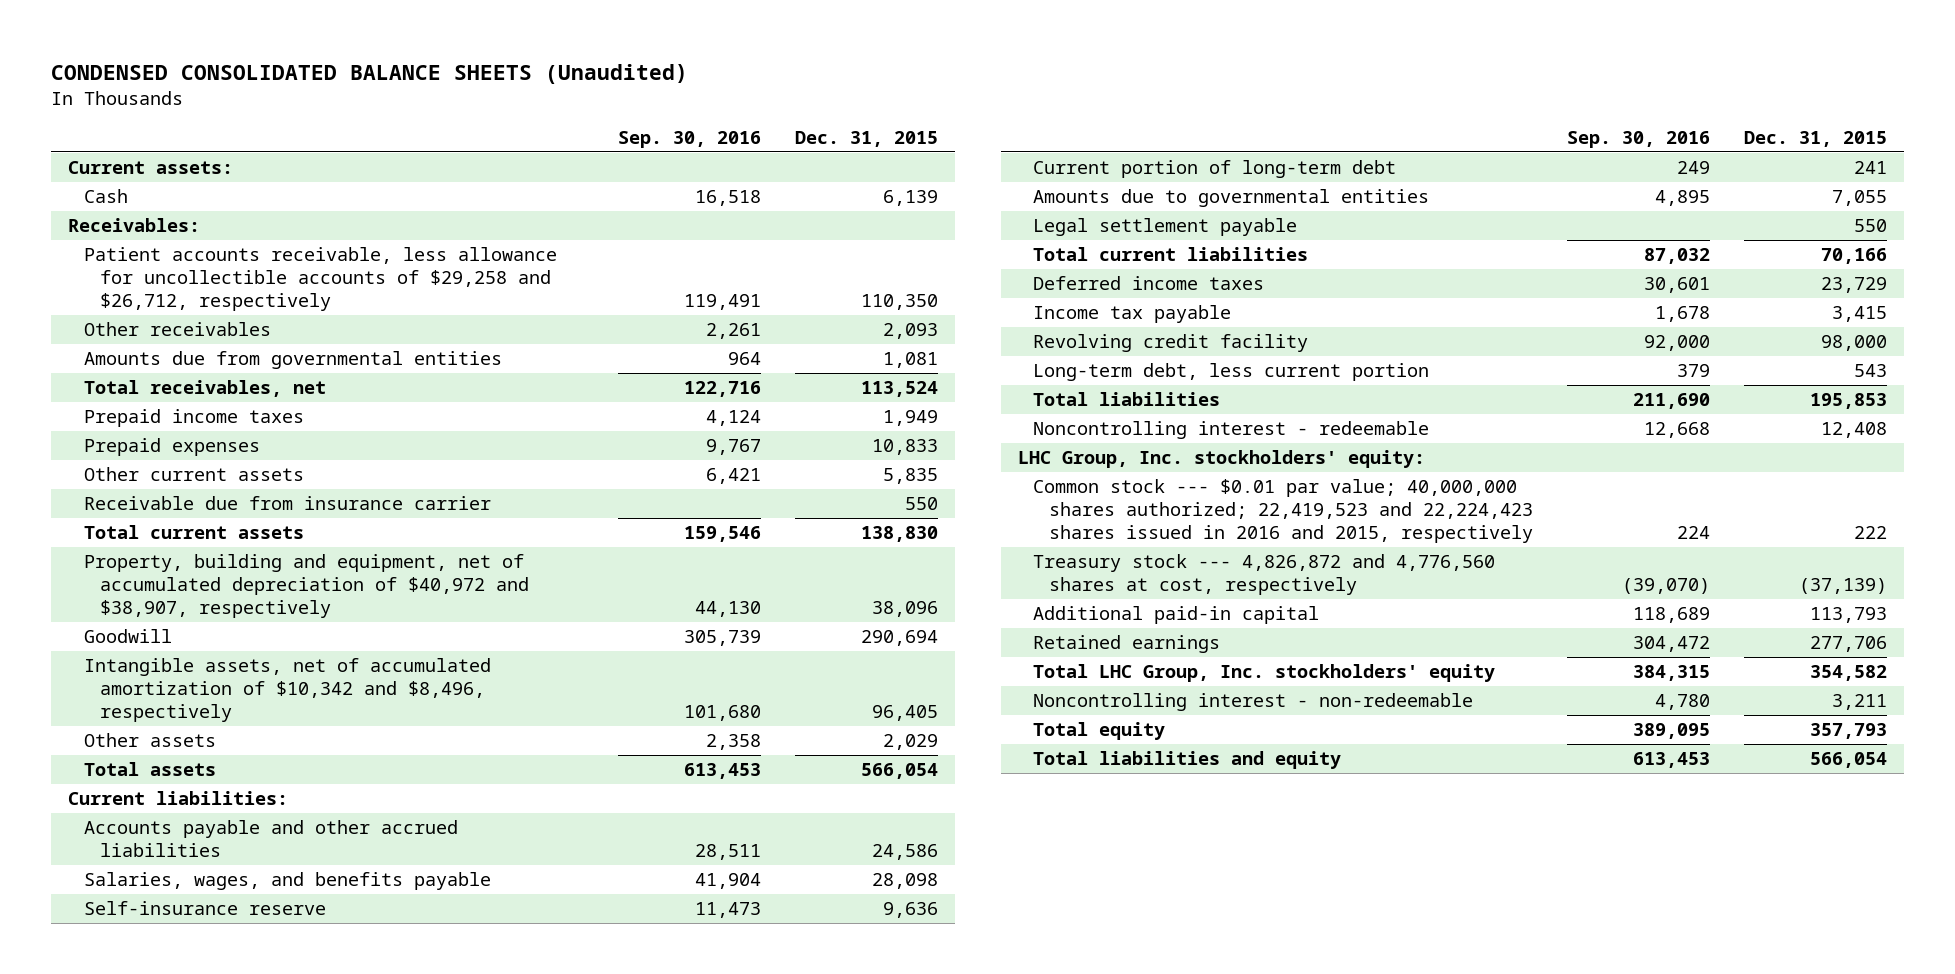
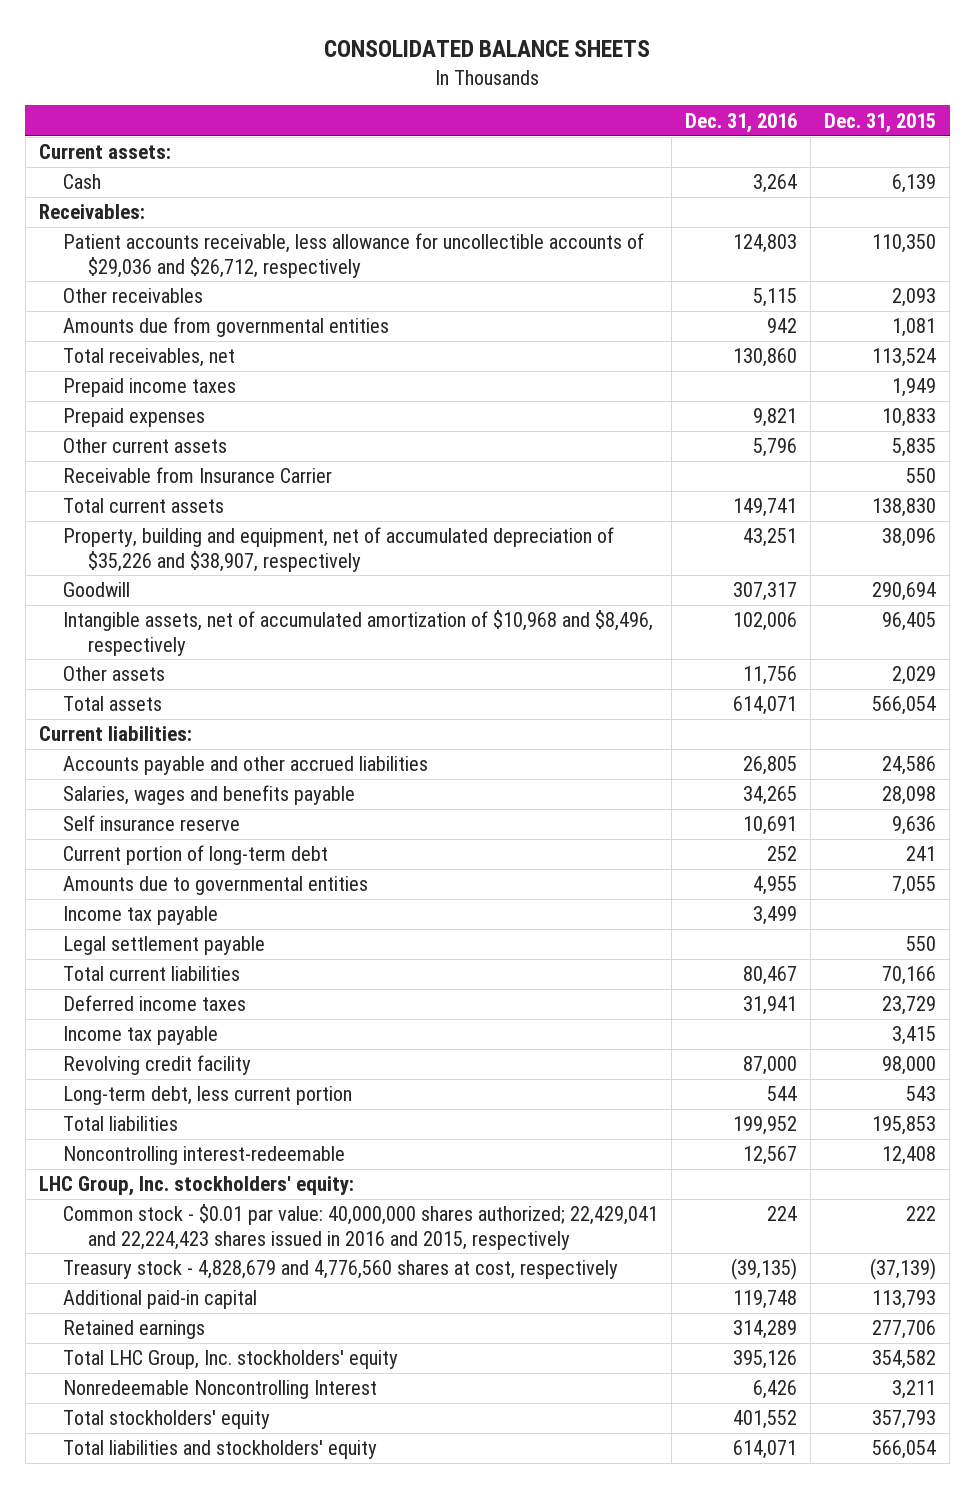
[51,63,689,84] CONDENSED CONSOLIDATED BALANCE SHEETS (Unaudited) -> [324,40,651,58] CONSOLIDATED BALANCE SHEETS
[617,130,761,148] Sep. 30, 2016 -> none
none -> [685,112,798,133] Dec. 31, 2016
[83,246,557,312] Patient accounts receivable, less allowance for uncollectible accounts of $29,258 and $26,712, respectively -> [63,233,645,278] Patient accounts receivable, less allowance for uncollectible accounts of $29,036 and $26,712, respectively
[83,495,491,510] Receivable due from insurance carrier -> [63,467,333,484] Receivable from Insurance Carrier
[83,553,529,619] Property, building and equipment, net of accumulated depreciation of $40,972 and $38,907, respectively -> [63,527,615,572] Property, building and equipment, net of accumulated depreciation of $35,226 and $38,907, respectively
[83,657,491,723] Intangible assets, net of accumulated amortization of $10,342 and $8,496, respectively -> [63,610,654,656] Intangible assets, net of accumulated amortization of $10,968 and $8,496, respectively
[83,871,491,890] Salaries, wages, and benefits payable -> [63,785,356,806] Salaries, wages and benefits payable
[83,900,326,915] Self-insurance reserve -> [63,815,241,832] Self insurance reserve
none -> [63,906,219,926] Income tax payable
[1033,420,1430,439] Noncontrolling interest - redeemable -> [63,1146,346,1166] Noncontrolling interest-redeemable
[1033,478,1533,544] Common stock --- $0.01 par value; 40,000,000 shares authorized; 22,419,523 and 22,224,423 shares issued in 2016 and 2015, respectively -> [63,1204,659,1250] Common stock - $0.01 par value: 40,000,000 shares authorized; 22,429,041 and 22,224,423 shares issued in 2016 and 2015, respectively
[1033,553,1496,595] Treasury stock --- 4,826,872 and 4,776,560 shares at cost, respectively -> [63,1260,619,1280] Treasury stock - 4,828,679 and 4,776,560 shares at cost, respectively
[1033,692,1474,711] Noncontrolling interest - non-redeemable -> [63,1380,378,1400] Nonredeemable Noncontrolling Interest
[1033,721,1166,740] Total equity -> [63,1410,271,1430] Total stockholders' equity
[1033,750,1342,769] Total liabilities and equity -> [63,1440,378,1460] Total liabilities and stockholders' equity

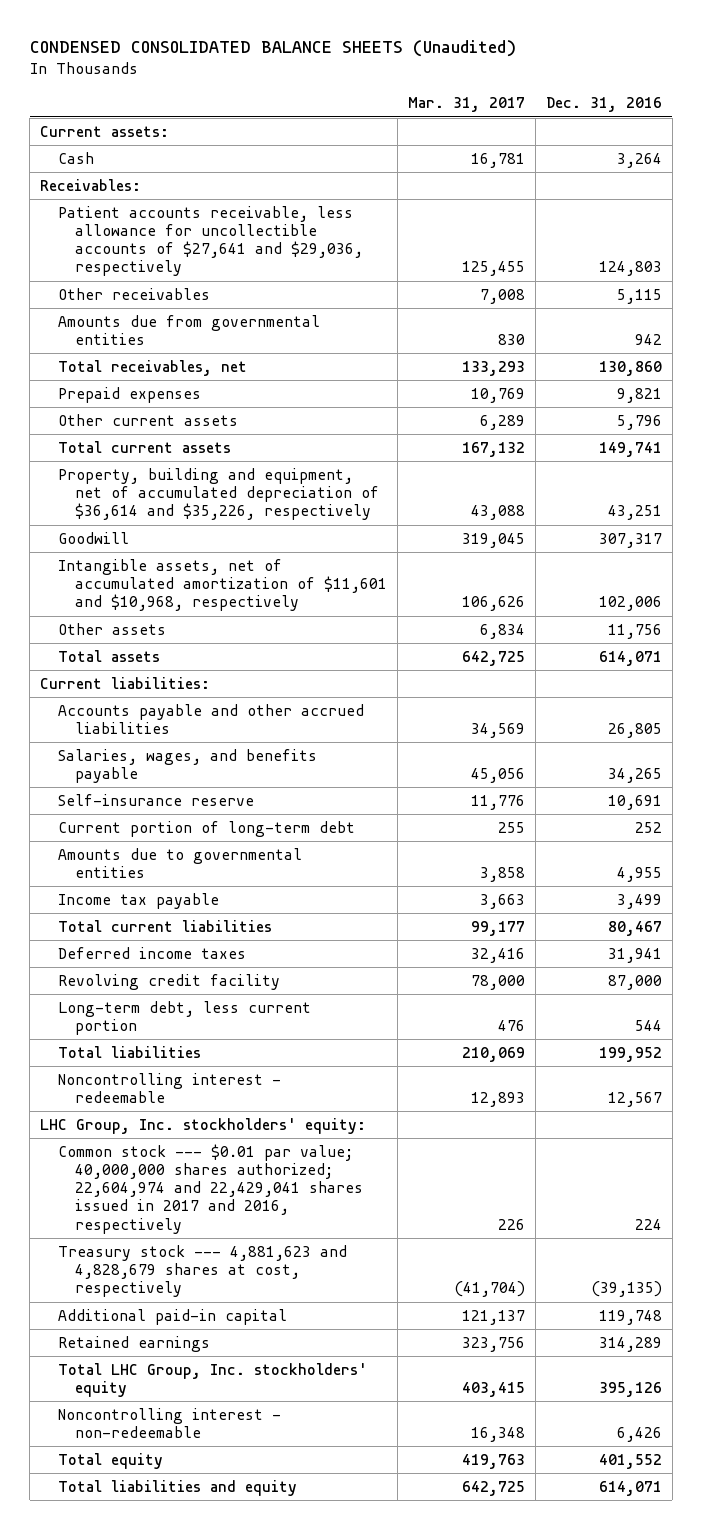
[324,40,651,58] CONSOLIDATED BALANCE SHEETS -> [29,40,516,58] CONDENSED CONSOLIDATED BALANCE SHEETS (Unaudited)
[824,112,937,133] Dec. 31, 2015 -> none
none -> [408,97,526,113] Mar. 31, 2017
[63,233,645,278] Patient accounts receivable, less allowance for uncollectible accounts of $29,036 and $26,712, respectively -> [57,205,364,277] Patient accounts receivable, less allowance for uncollectible accounts of $27,641 and $29,036, respectively
[63,378,237,398] Prepaid income taxes -> none
[63,467,333,484] Receivable from Insurance Carrier -> none
[63,527,615,572] Property, building and equipment, net of accumulated depreciation of $35,226 and $38,907, respectively -> [57,467,380,521] Property, building and equipment, net of accumulated depreciation of $36,614 and $35,226, respectively
[63,610,654,656] Intangible assets, net of accumulated amortization of $10,968 and $8,496, respectively -> [57,558,388,612] Intangible assets, net of accumulated amortization of $11,601 and $10,968, respectively
[63,785,356,806] Salaries, wages and benefits payable -> [57,748,317,784] Salaries, wages, and benefits payable
[63,815,241,832] Self insurance reserve -> [57,793,254,806] Self-insurance reserve
[63,936,266,956] Legal settlement payable -> none
[63,1026,219,1046] Income tax payable -> none
[63,1146,346,1166] Noncontrolling interest-redeemable -> [57,1072,281,1104] Noncontrolling interest - redeemable
[63,1204,659,1250] Common stock - $0.01 par value: 40,000,000 shares authorized; 22,429,041 and 22,224,423 shares issued in 2016 and 2015, respectively -> [57,1143,364,1234] Common stock --- $0.01 par value; 40,000,000 shares authorized; 22,604,974 and 22,429,041 shares issued in 2017 and 2016, respectively
[63,1260,619,1280] Treasury stock - 4,828,679 and 4,776,560 shares at cost, respectively -> [57,1244,347,1298] Treasury stock --- 4,881,623 and 4,828,679 shares at cost, respectively
[63,1380,378,1400] Nonredeemable Noncontrolling Interest -> [57,1407,281,1439] Noncontrolling interest - non-redeemable
[63,1410,271,1430] Total stockholders' equity -> [57,1452,163,1469] Total equity
[63,1440,378,1460] Total liabilities and stockholders' equity -> [57,1479,297,1496] Total liabilities and equity

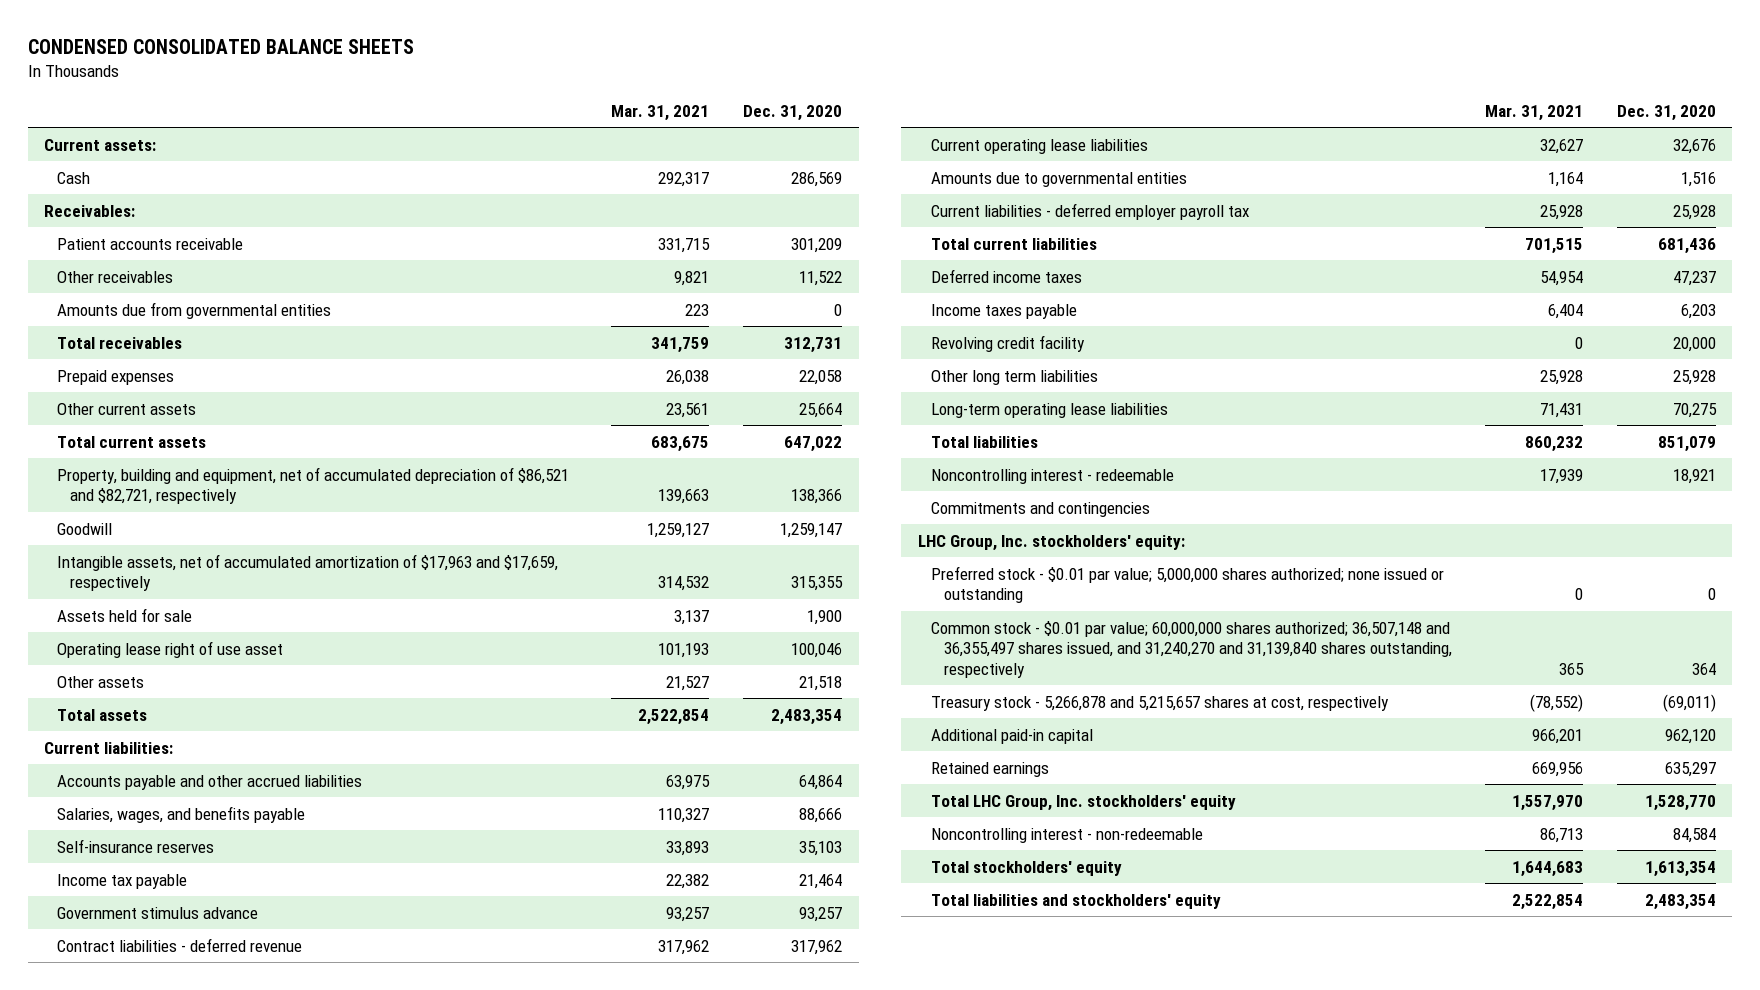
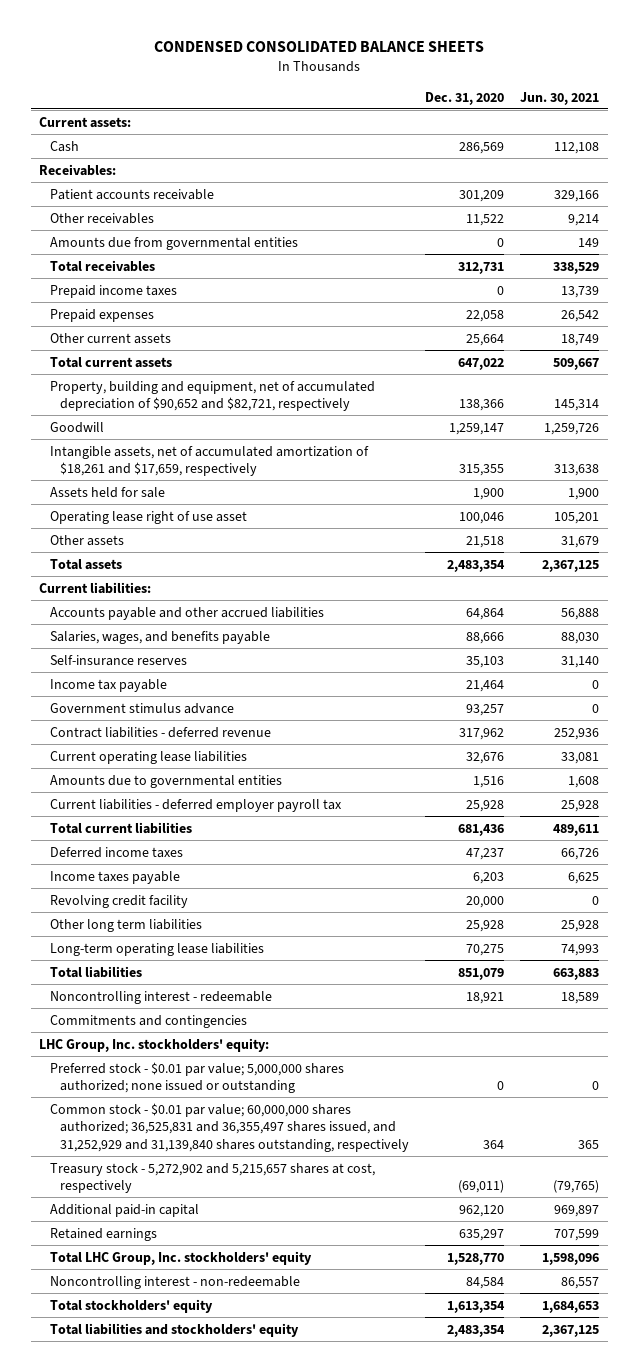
[611,104,710,121] Mar. 31, 2021 -> none
none -> [520,91,600,105] Jun. 30, 2021
none -> [49,284,177,298] Prepaid income taxes
[57,466,570,505] Property, building and equipment, net of accumulated depreciation of $86,521 and $82,721, respectively -> [49,380,375,412] Property, building and equipment, net of accumulated depreciation of $90,652 and $82,721, respectively
[57,553,559,592] Intangible assets, net of accumulated amortization of $17,963 and $17,659, respectively -> [49,445,369,477] Intangible assets, net of accumulated amortization of $18,261 and $17,659, respectively
[930,620,1452,678] Common stock - $0.01 par value; 60,000,000 shares authorized; 36,507,148 and 36,355,497 shares issued, and 31,240,270 and 31,139,840 shares outstanding, respectively -> [49,1102,410,1152] Common stock - $0.01 par value; 60,000,000 shares authorized; 36,525,831 and 36,355,497 shares issued, and 31,252,929 and 31,139,840 shares outstanding, respectively
[930,695,1389,711] Treasury stock - 5,266,878 and 5,215,657 shares at cost, respectively -> [49,1162,375,1194] Treasury stock - 5,272,902 and 5,215,657 shares at cost, respectively

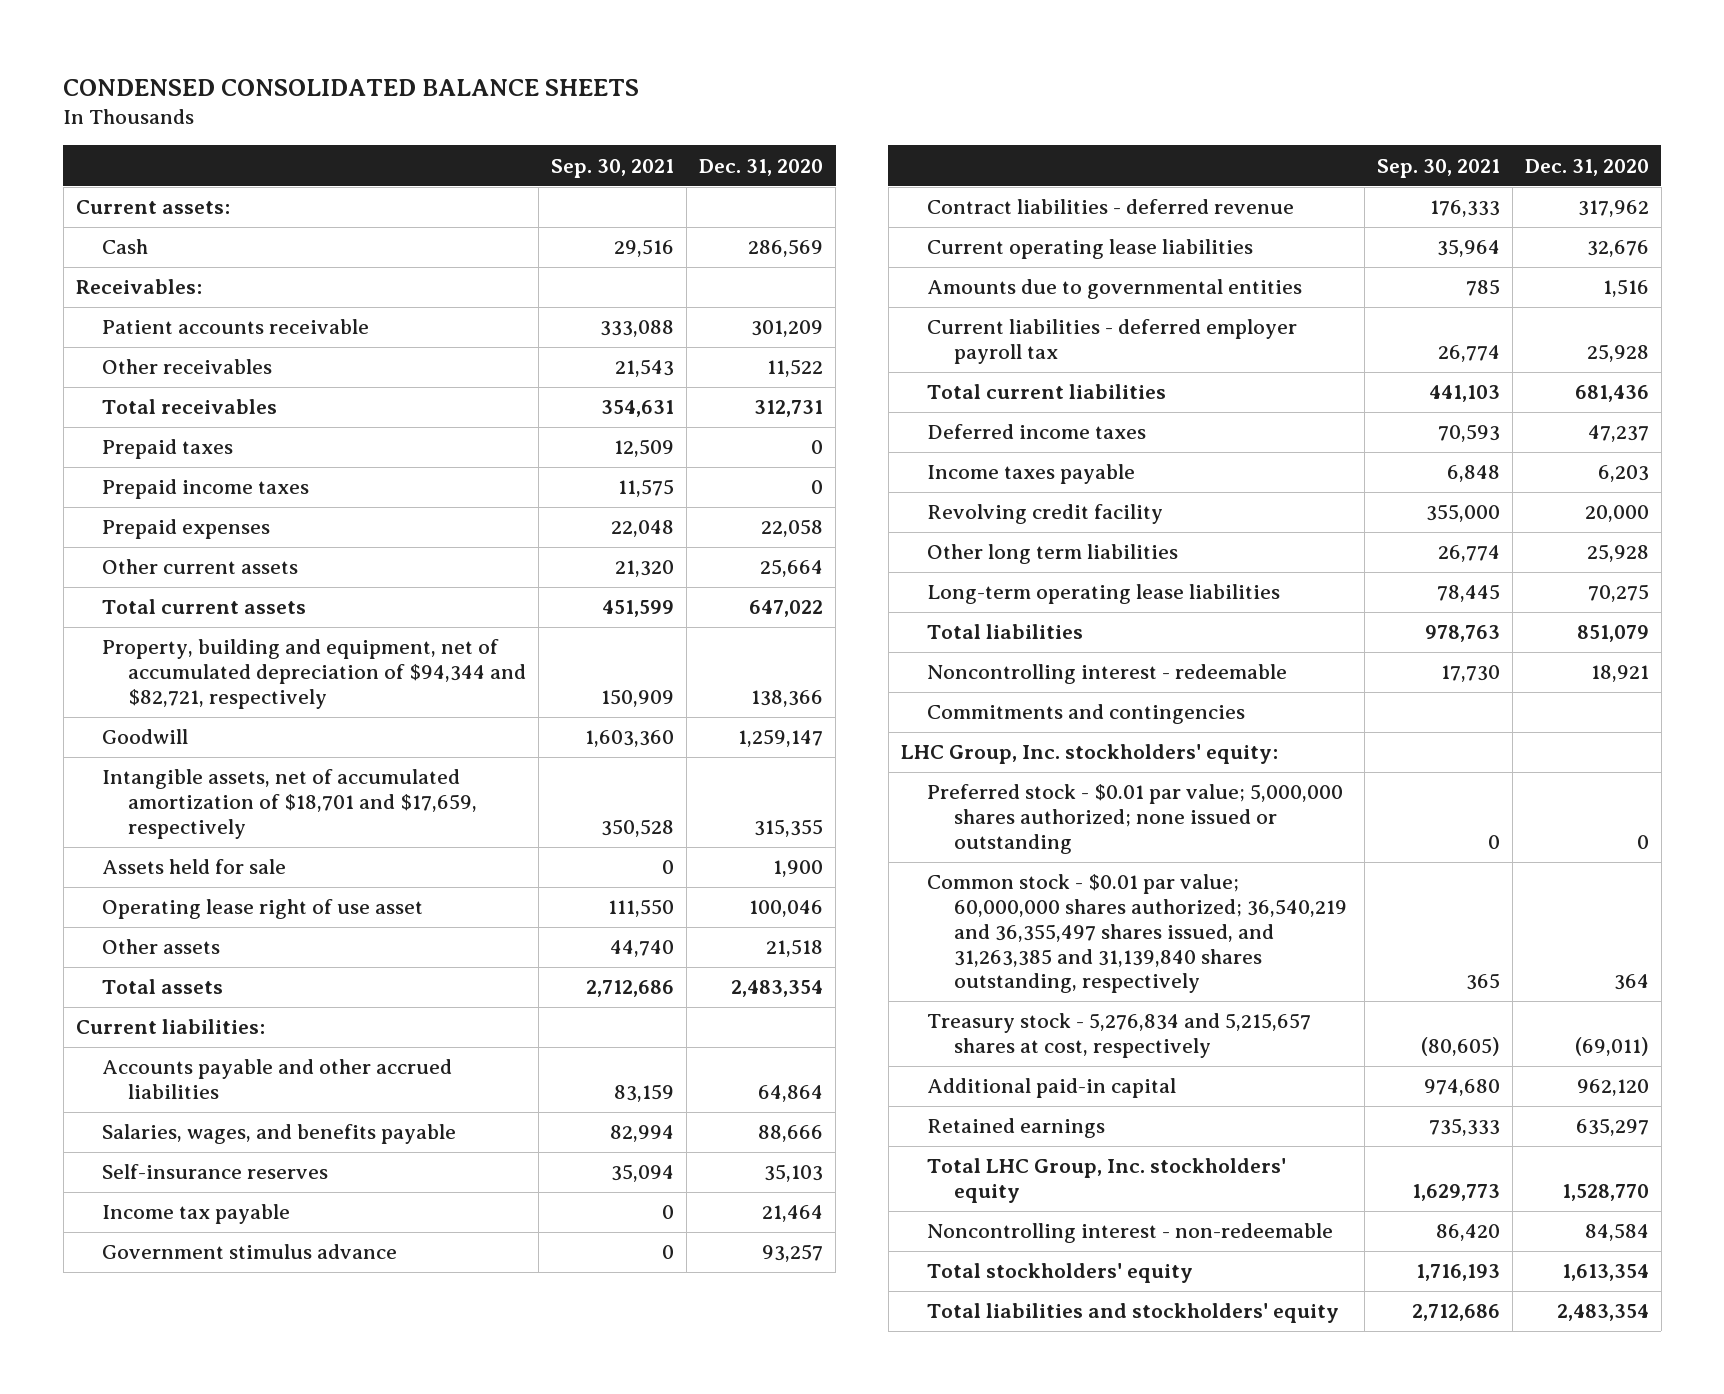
[520,91,600,105] Jun. 30, 2021 -> none
none -> [551,158,675,178] Sep. 30, 2021
[49,236,298,250] Amounts due from governmental entities -> none
none -> [101,439,233,460] Prepaid taxes
[49,380,375,412] Property, building and equipment, net of accumulated depreciation of $90,652 and $82,721, respectively -> [101,639,527,709] Property, building and equipment, net of accumulated depreciation of $94,344 and $82,721, respectively
[49,445,369,477] Intangible assets, net of accumulated amortization of $18,261 and $17,659, respectively -> [101,769,478,839] Intangible assets, net of accumulated amortization of $18,701 and $17,659, respectively
[49,1102,410,1152] Common stock - $0.01 par value; 60,000,000 shares authorized; 36,525,831 and 36,355,497 shares issued, and 31,252,929 and 31,139,840 shares outstanding, respectively -> [927,874,1347,994] Common stock - $0.01 par value; 60,000,000 shares authorized; 36,540,219 and 36,355,497 shares issued, and 31,263,385 and 31,139,840 shares outstanding, respectively
[49,1162,375,1194] Treasury stock - 5,272,902 and 5,215,657 shares at cost, respectively -> [927,1013,1312,1059] Treasury stock - 5,276,834 and 5,215,657 shares at cost, respectively

